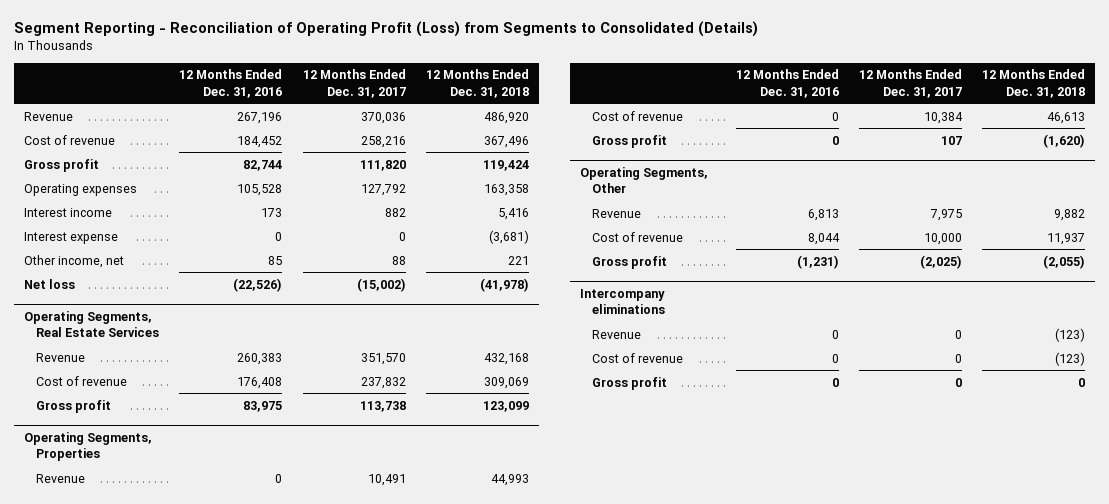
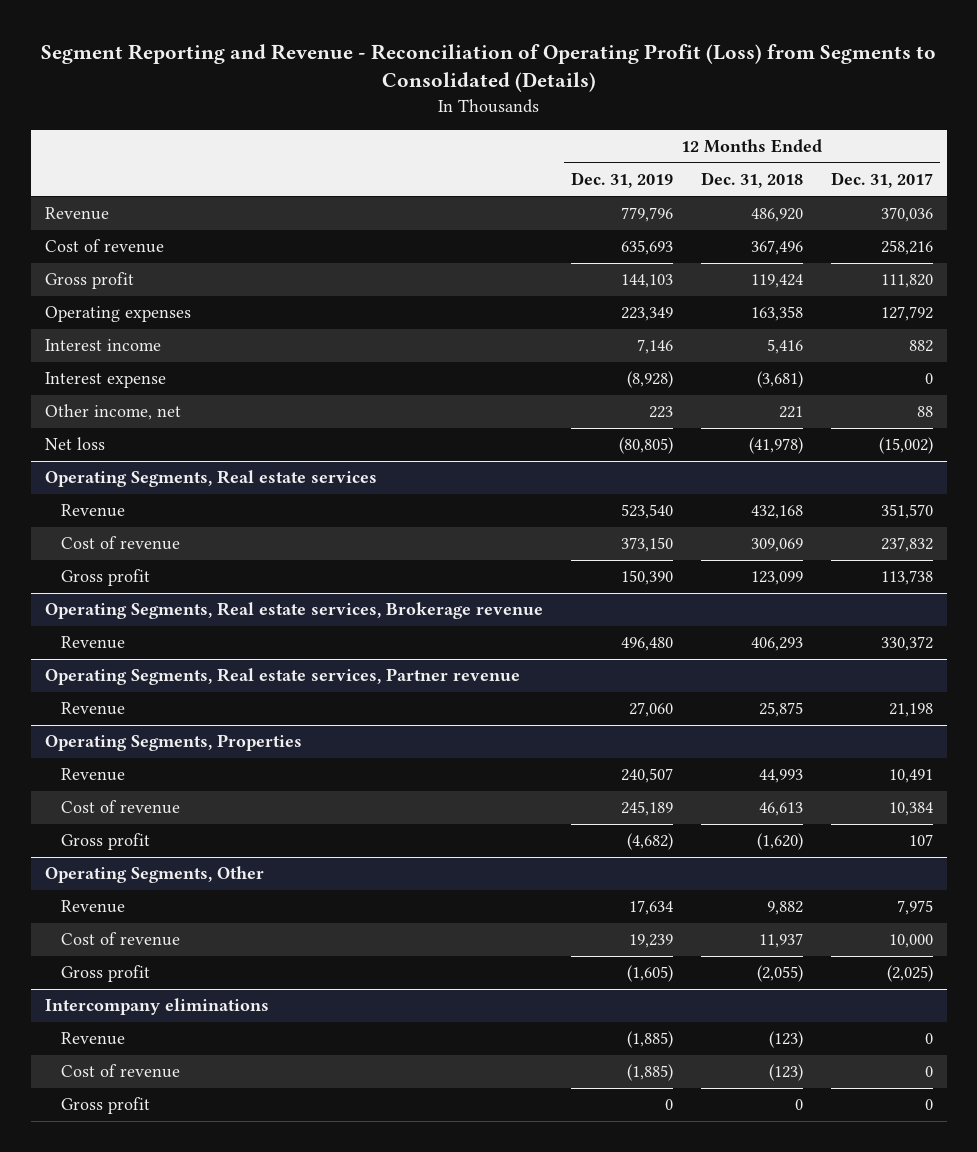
[13,21,758,38] Segment Reporting - Reconciliation of Operating Profit (Loss) from Segments to Consolidated (Details) -> [40,43,936,93] Segment Reporting and Revenue - Reconciliation of Operating Profit (Loss) from Segments to Consolidated (Details)
[179,69,283,98] 12 Months Ended Dec. 31, 2016 -> none
none -> [570,172,673,189] Dec. 31, 2019
[23,310,160,338] Operating Segments, Real Estate Services -> [44,470,377,488] Operating Segments, Real estate services
none -> [44,602,543,620] Operating Segments, Real estate services, Brokerage revenue
none -> [60,636,125,650] Revenue
none -> [44,668,520,686] Operating Segments, Real estate services, Partner revenue
none -> [60,702,125,716] Revenue

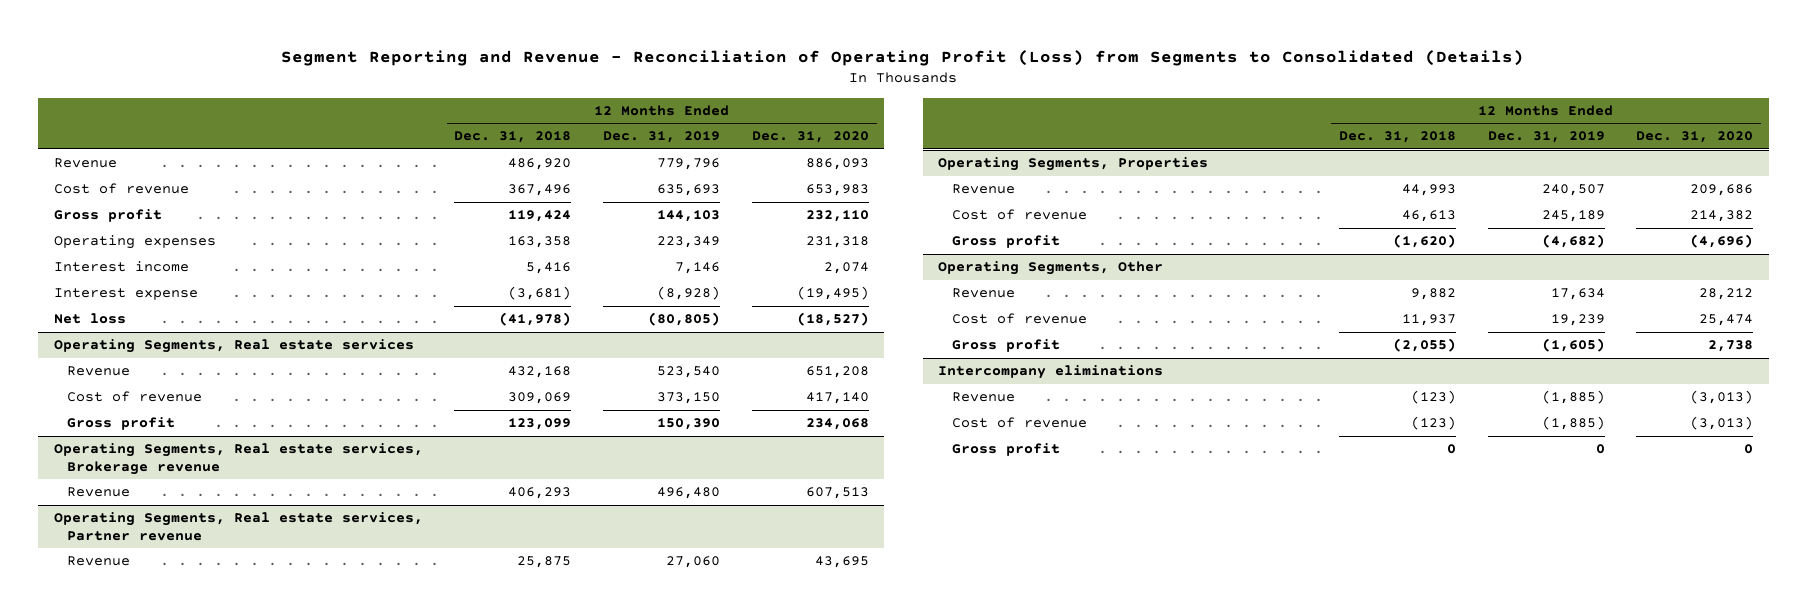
[830,172,933,189] Dec. 31, 2017 -> none
none -> [751,131,869,144] Dec. 31, 2020
[44,404,181,421] Other income, net -> none

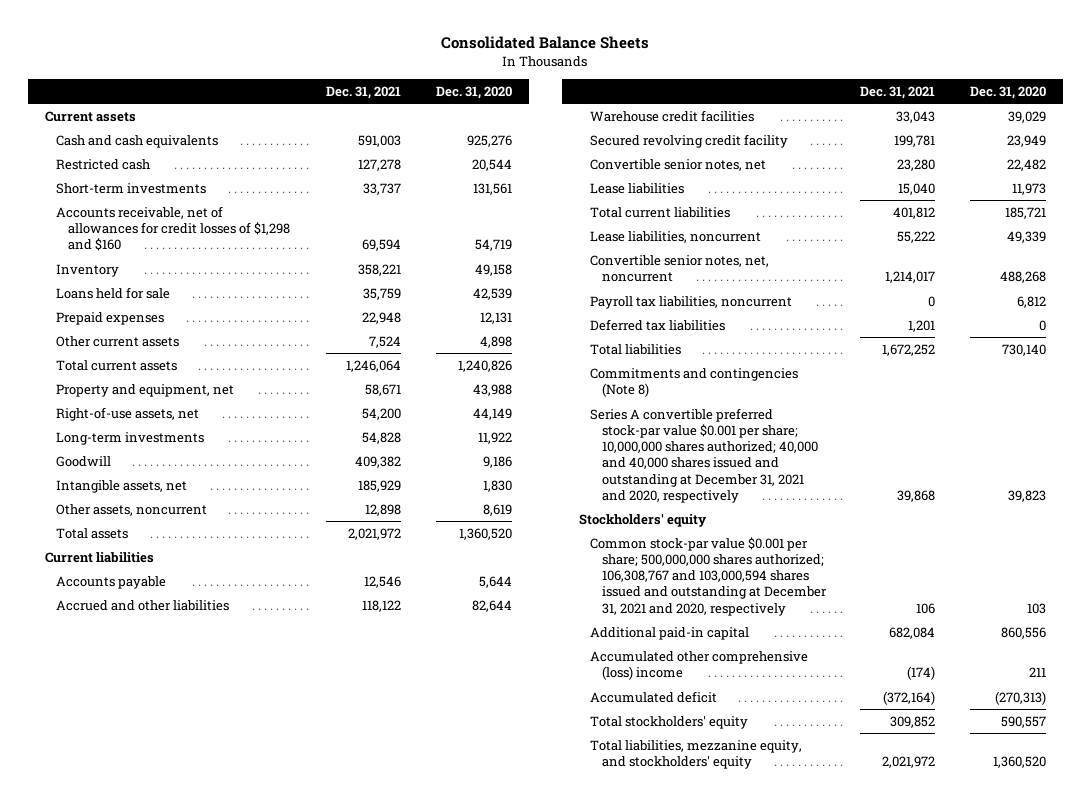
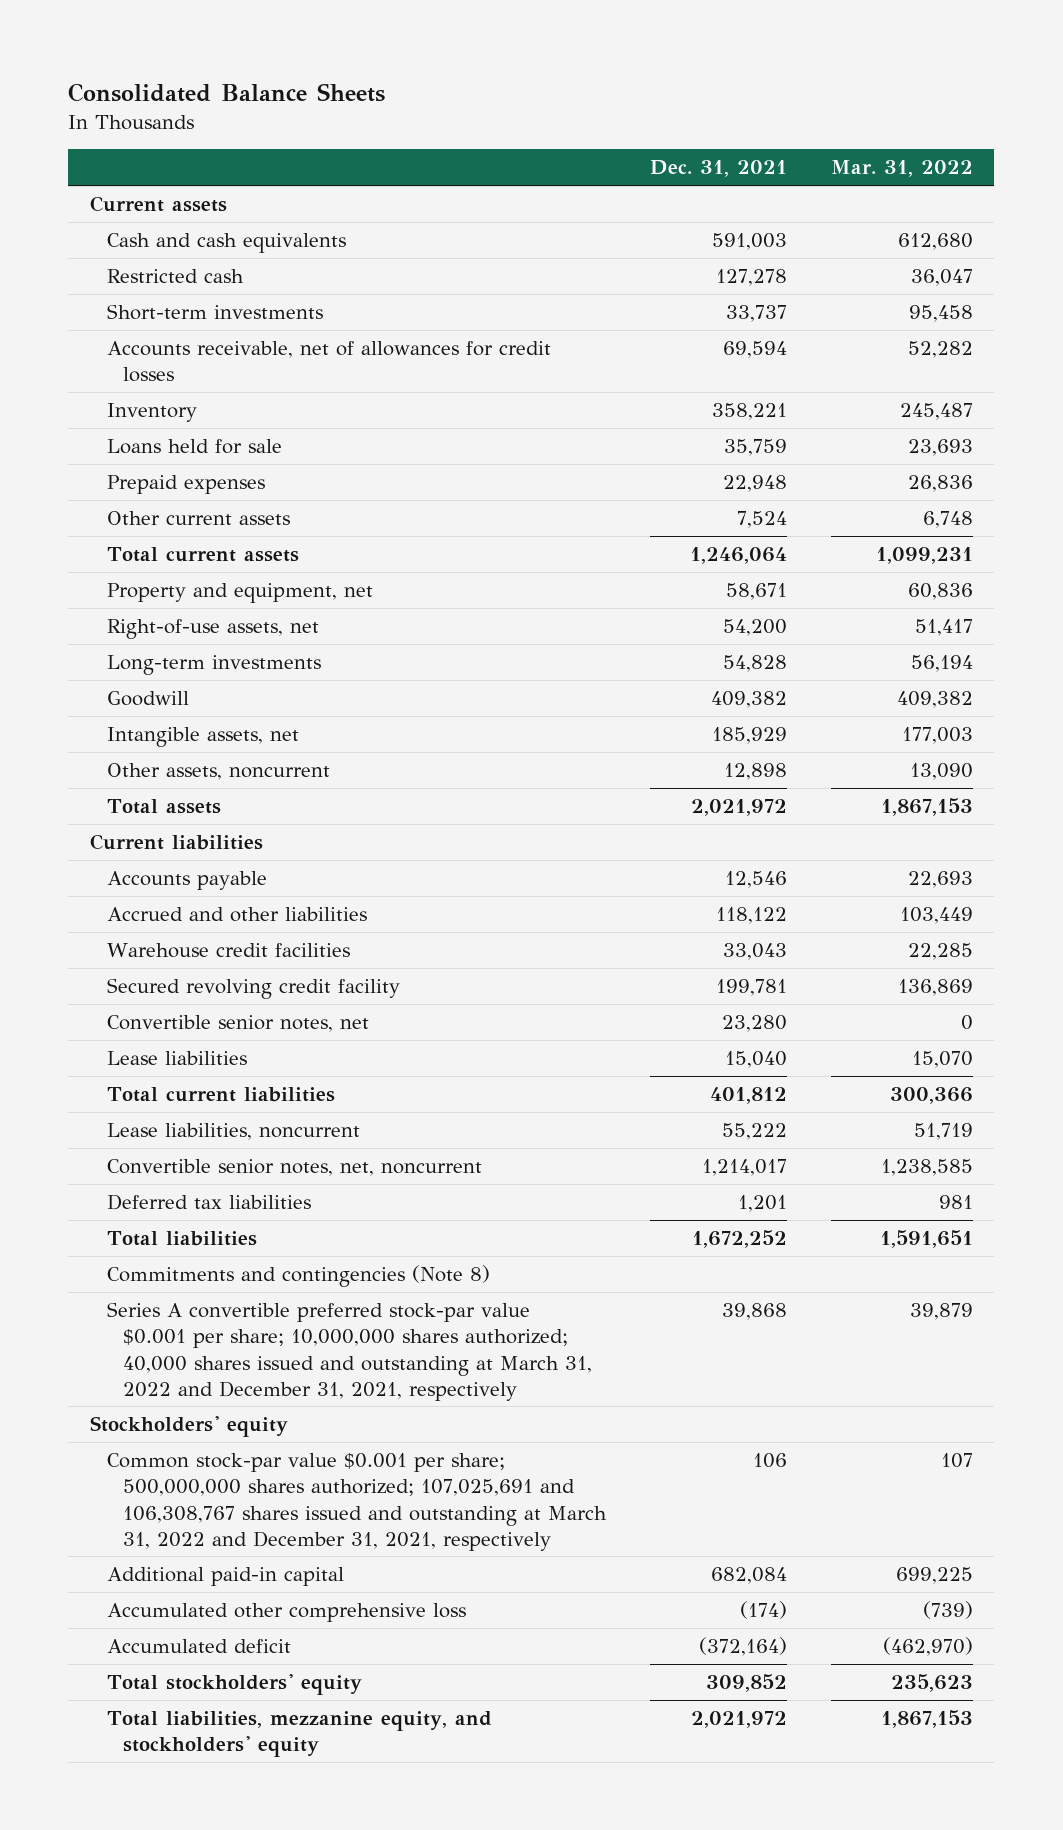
[435,85,512,99] Dec. 31, 2020 -> none
none -> [830,160,973,178] Mar. 31, 2022
[56,205,291,252] Accounts receivable, net of allowances for credit losses of $1,298 and $160 -> [106,341,551,383] Accounts receivable, net of allowances for credit losses
[590,295,793,309] Payroll tax liabilities, noncurrent -> none
[590,407,818,503] Series A convertible preferred stock-par value $0.001 per share; 10,000,000 shares authorized; 40,000 and 40,000 shares issued and outstanding at December 31, 2021 and 2020, respectively -> [106,1302,593,1401] Series A convertible preferred stock-par value $0.001 per share; 10,000,000 shares authorized; 40,000 shares issued and outstanding at March 31, 2022 and December 31, 2021, respectively
[590,536,827,616] Common stock-par value $0.001 per share; 500,000,000 shares authorized; 106,308,767 and 103,000,594 shares issued and outstanding at December 31, 2021 and 2020, respectively -> [106,1453,608,1551] Common stock-par value $0.001 per share; 500,000,000 shares authorized; 107,025,691 and 106,308,767 shares issued and outstanding at March 31, 2022 and December 31, 2021, respectively
[590,650,809,681] Accumulated other comprehensive (loss) income -> [106,1603,466,1623] Accumulated other comprehensive loss

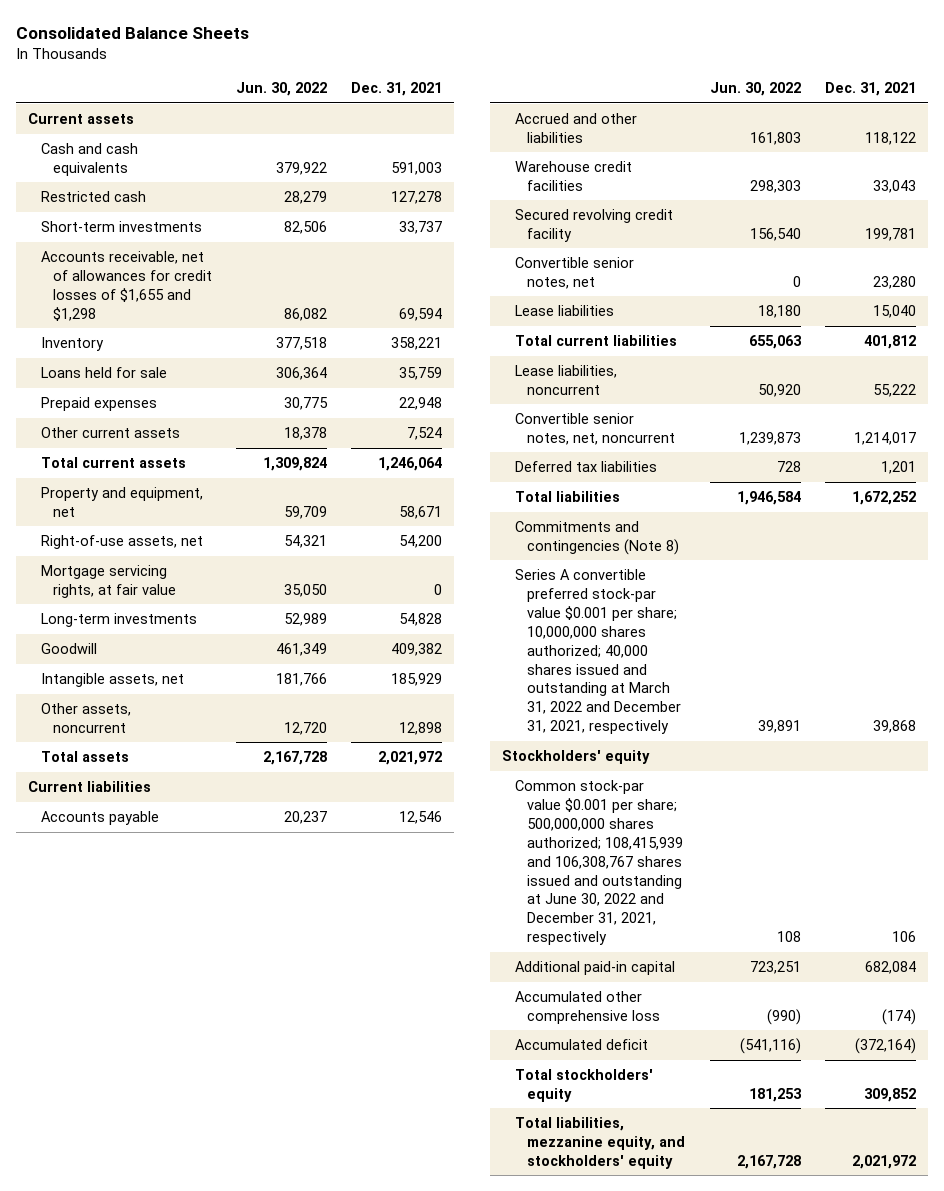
[830,160,973,178] Mar. 31, 2022 -> none
none -> [236,82,328,97] Jun. 30, 2022
[106,341,551,383] Accounts receivable, net of allowances for credit losses -> [40,250,213,321] Accounts receivable, net of allowances for credit losses of $1,655 and $1,298
none -> [40,564,177,598] Mortgage servicing rights, at fair value
[106,1453,608,1551] Common stock-par value $0.001 per share; 500,000,000 shares authorized; 107,025,691 and 106,308,767 shares issued and outstanding at March 31, 2022 and December 31, 2021, respectively -> [514,779,684,946] Common stock-par value $0.001 per share; 500,000,000 shares authorized; 108,415,939 and 106,308,767 shares issued and outstanding at June 30, 2022 and December 31, 2021, respectively

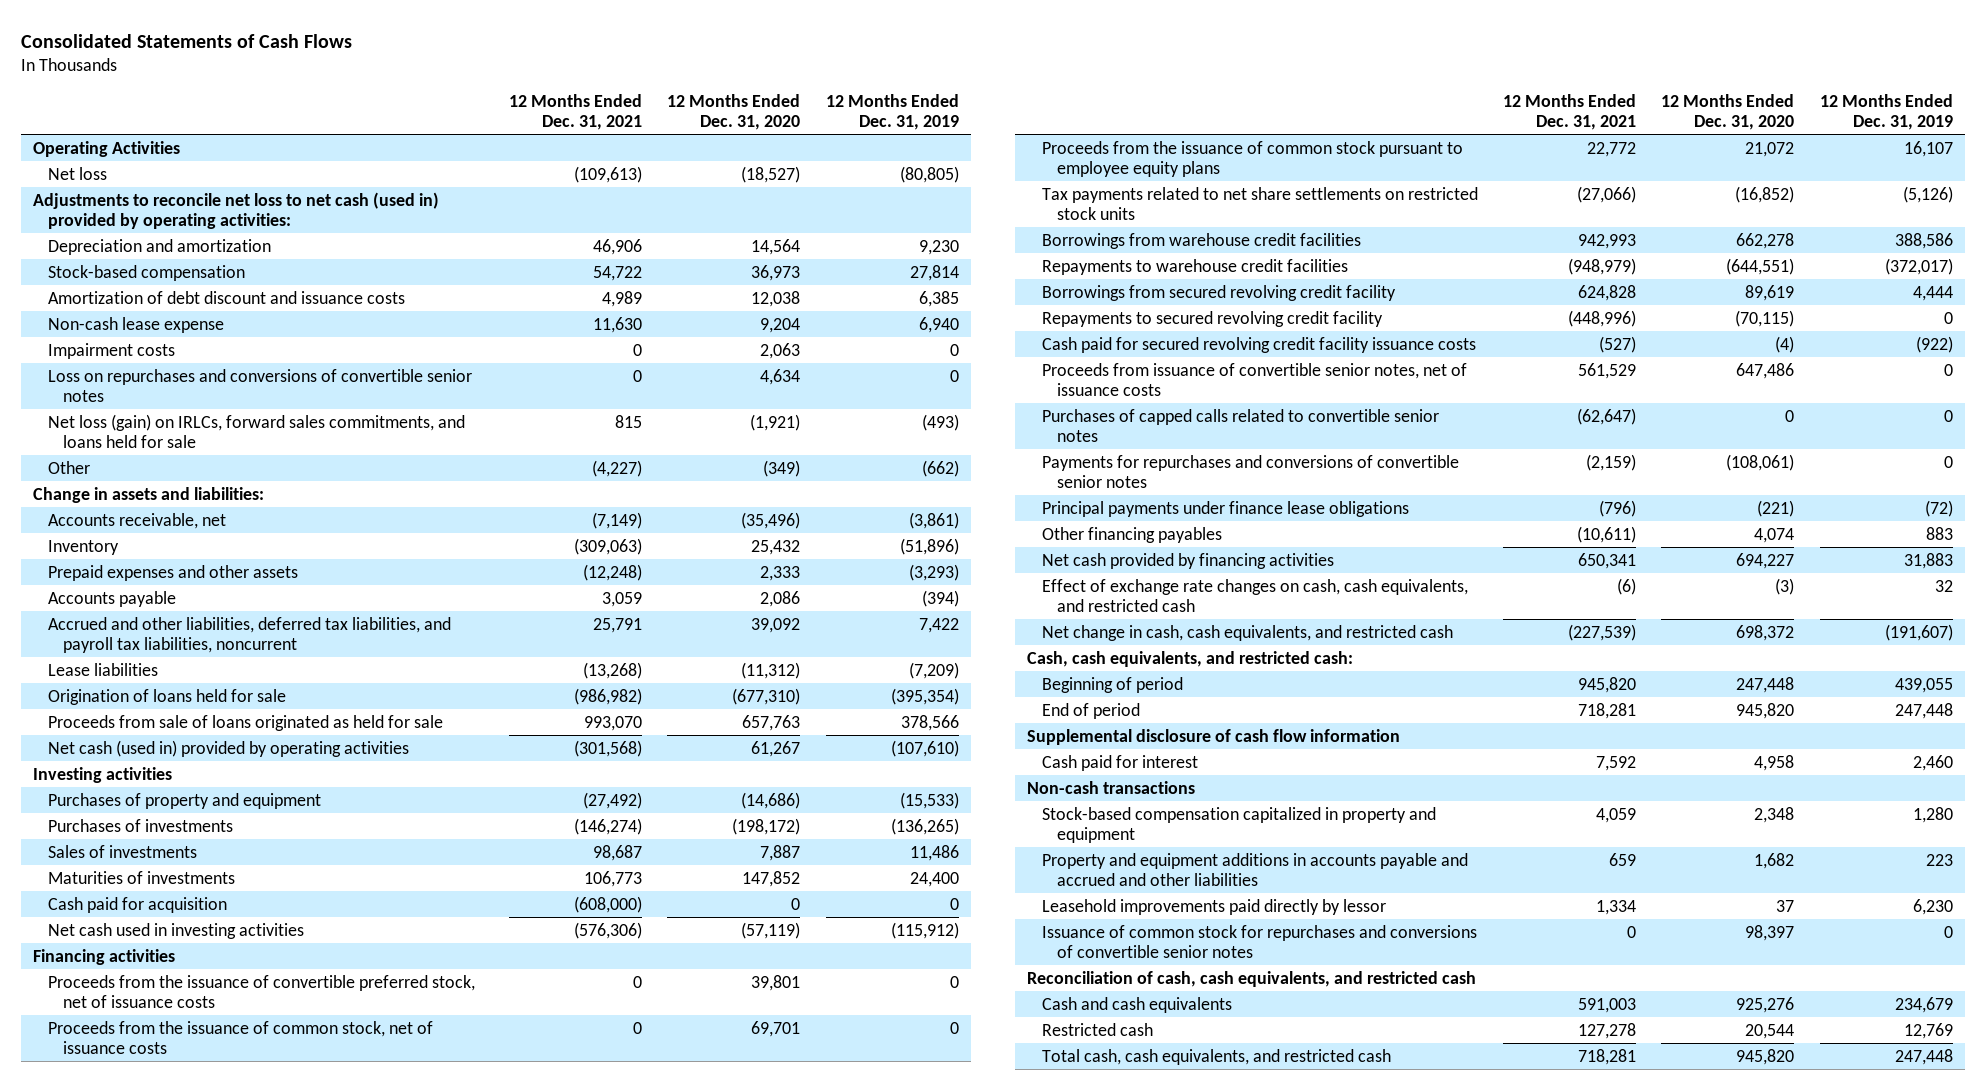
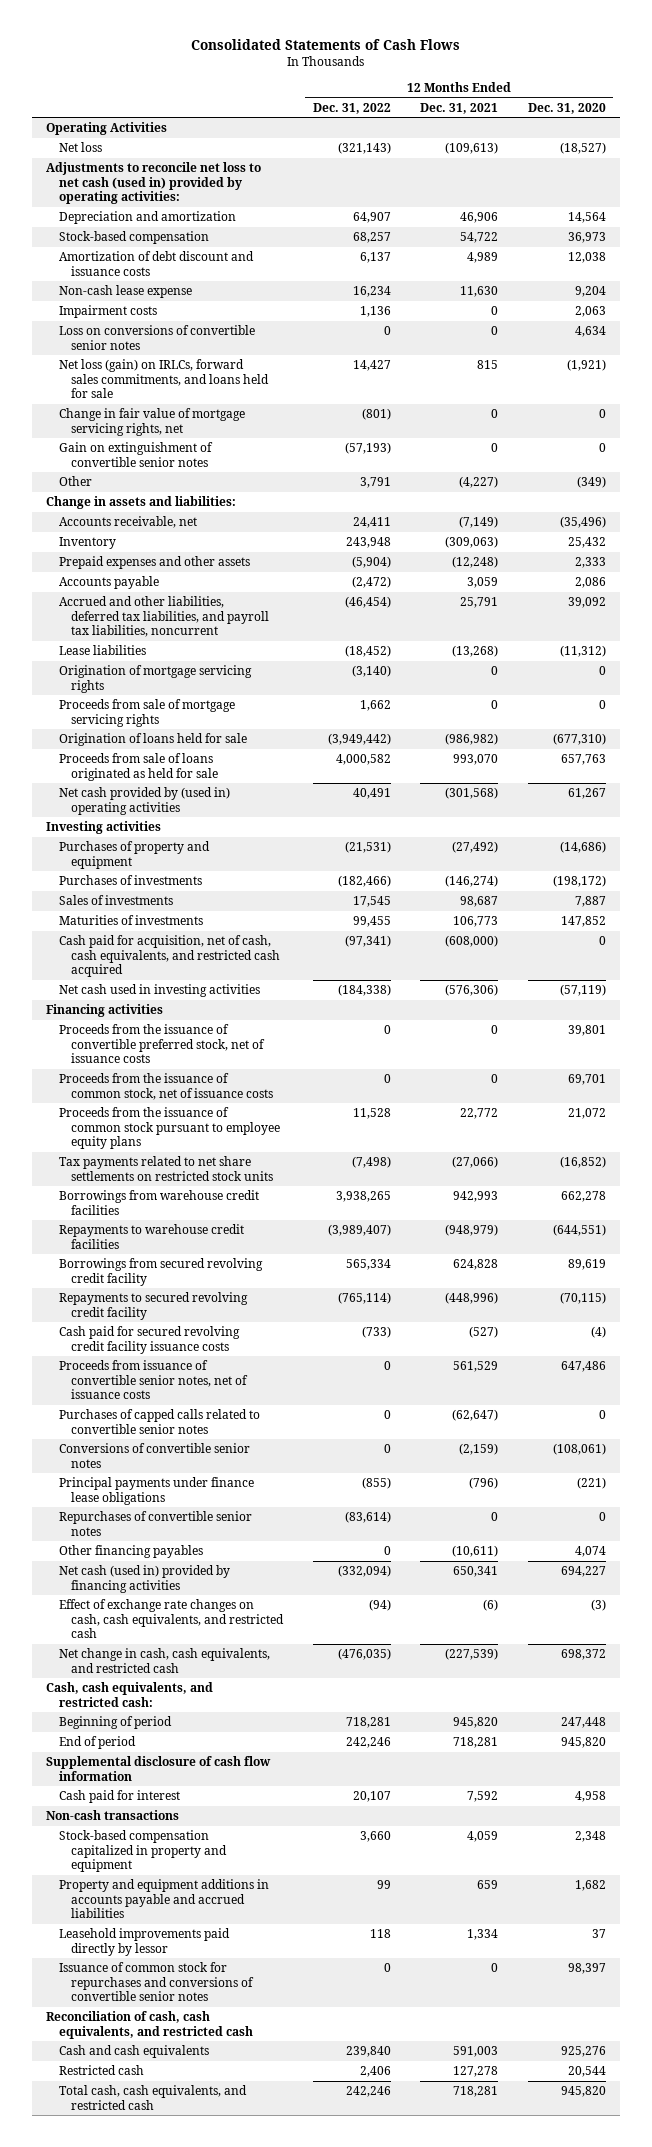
[825,94,959,131] 12 Months Ended Dec. 31, 2019 -> none
none -> [312,102,391,114] Dec. 31, 2022
[48,368,473,402] Loss on repurchases and conversions of convertible senior notes -> [58,325,255,350] Loss on conversions of convertible senior notes
none -> [58,408,245,436] Change in fair value of mortgage servicing rights, net
none -> [58,442,213,467] Gain on extinguishment of convertible senior notes
none -> [58,665,252,693] Origination of mortgage servicing rights
none -> [58,699,235,727] Proceeds from sale of mortgage servicing rights
[48,739,410,757] Net cash (used in) provided by operating activities -> [58,787,230,815] Net cash provided by (used in) operating activities
[48,896,228,913] Cash paid for acquisition -> [58,935,281,978] Cash paid for acquisition, net of cash, cash equivalents, and restricted cash acquired
[1041,454,1459,488] Payments for repurchases and conversions of convertible senior notes -> [58,1443,250,1468] Conversions of convertible senior notes
none -> [58,1511,252,1536] Repurchases of convertible senior notes
[1041,552,1334,569] Net cash provided by financing activities -> [58,1565,230,1593] Net cash (used in) provided by financing activities
[1041,852,1468,886] Property and equipment additions in accounts payable and accrued and other liabilities -> [58,1879,269,1919] Property and equipment additions in accounts payable and accrued liabilities

